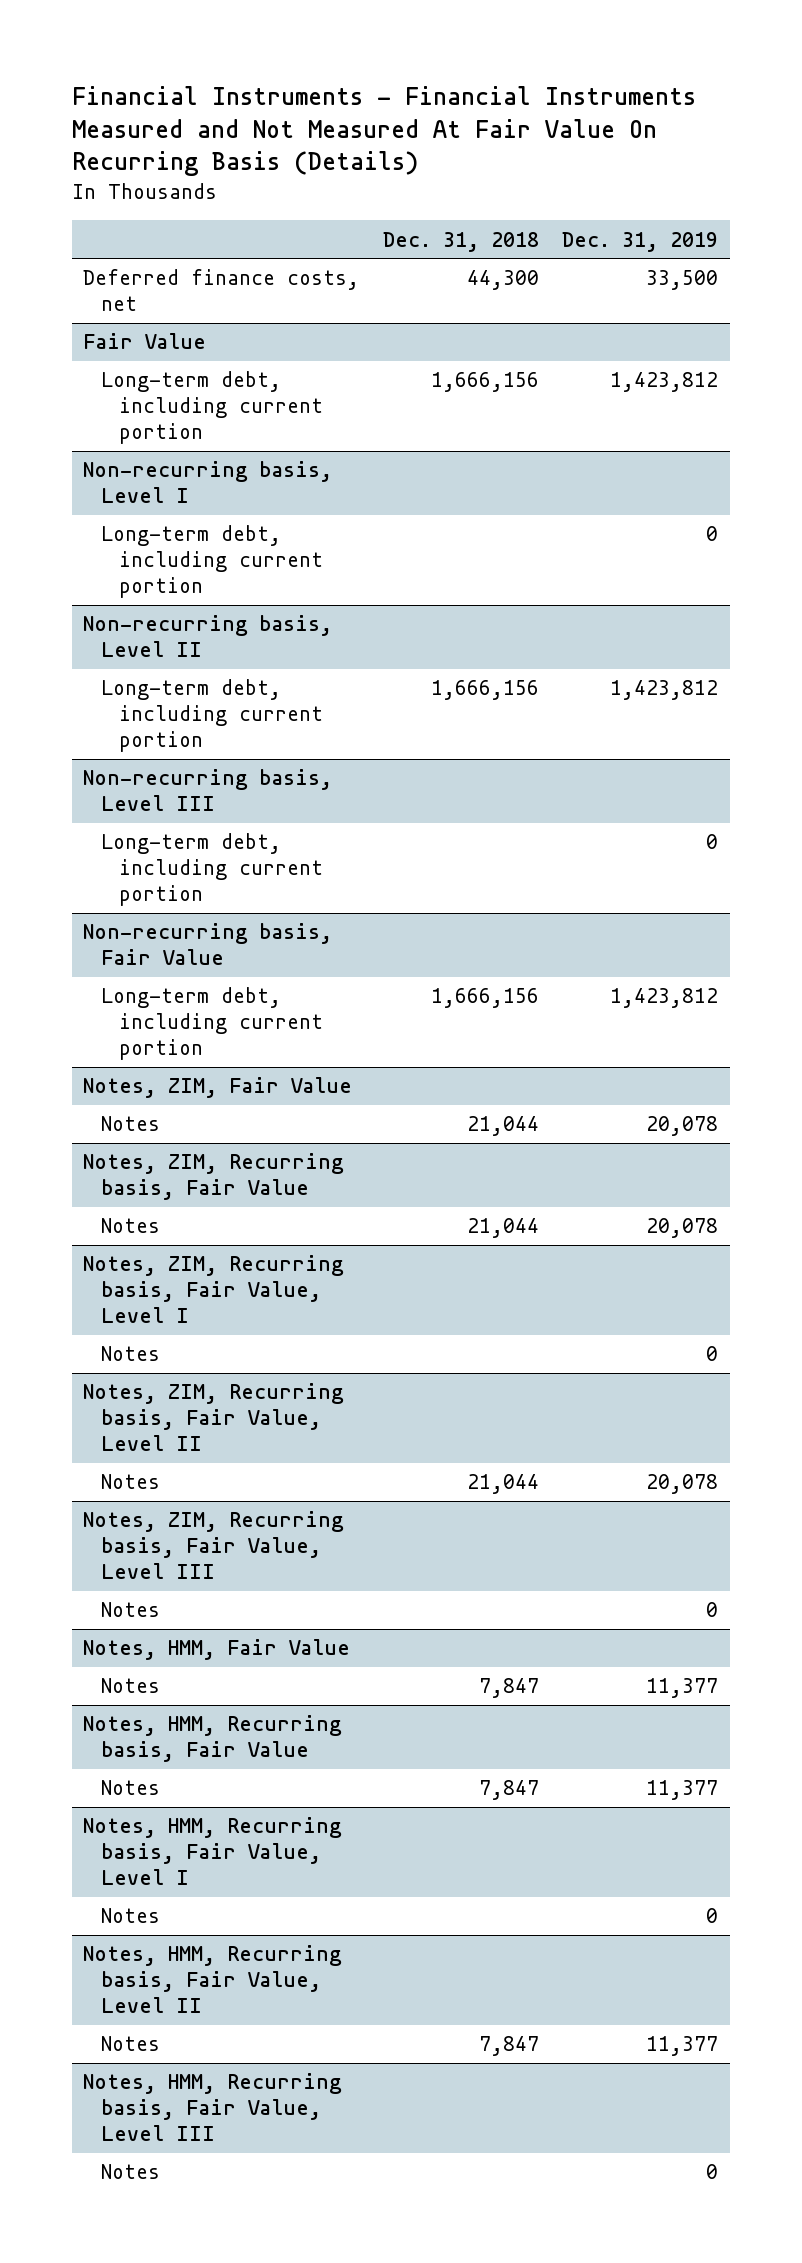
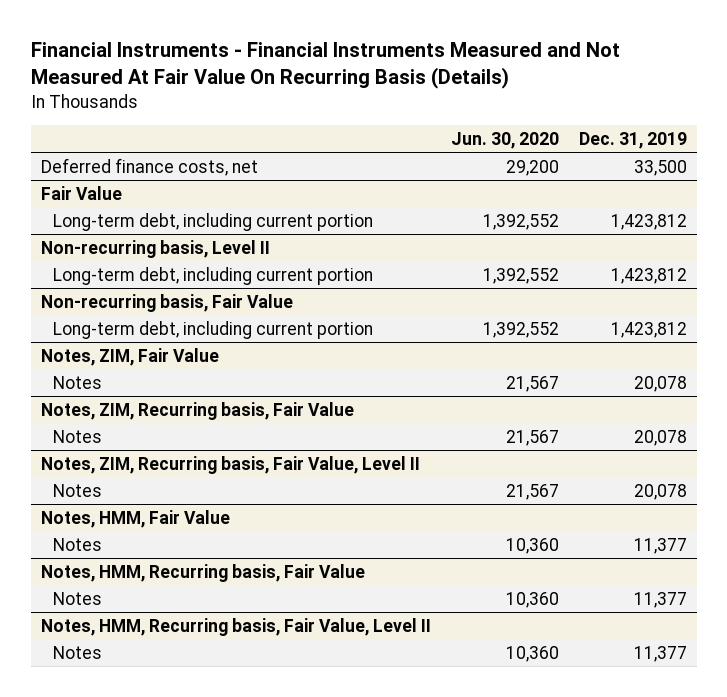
[382,231,539,252] Dec. 31, 2018 -> none
none -> [450,131,559,149] Jun. 30, 2020
[83,461,333,504] Non-recurring basis, Level I -> none
[100,525,323,598] Long-term debt, including current portion -> none
[83,769,333,812] Non-recurring basis, Level III -> none
[100,833,323,906] Long-term debt, including current portion -> none
[83,1255,345,1323] Notes, ZIM, Recurring basis, Fair Value, Level I -> none
[100,1346,160,1362] Notes -> none
[83,1511,345,1579] Notes, ZIM, Recurring basis, Fair Value, Level III -> none
[100,1602,160,1618] Notes -> none
[83,1817,343,1885] Notes, HMM, Recurring basis, Fair Value, Level I -> none
[100,1908,160,1924] Notes -> none
[83,2073,343,2141] Notes, HMM, Recurring basis, Fair Value, Level III -> none
[100,2164,160,2180] Notes -> none

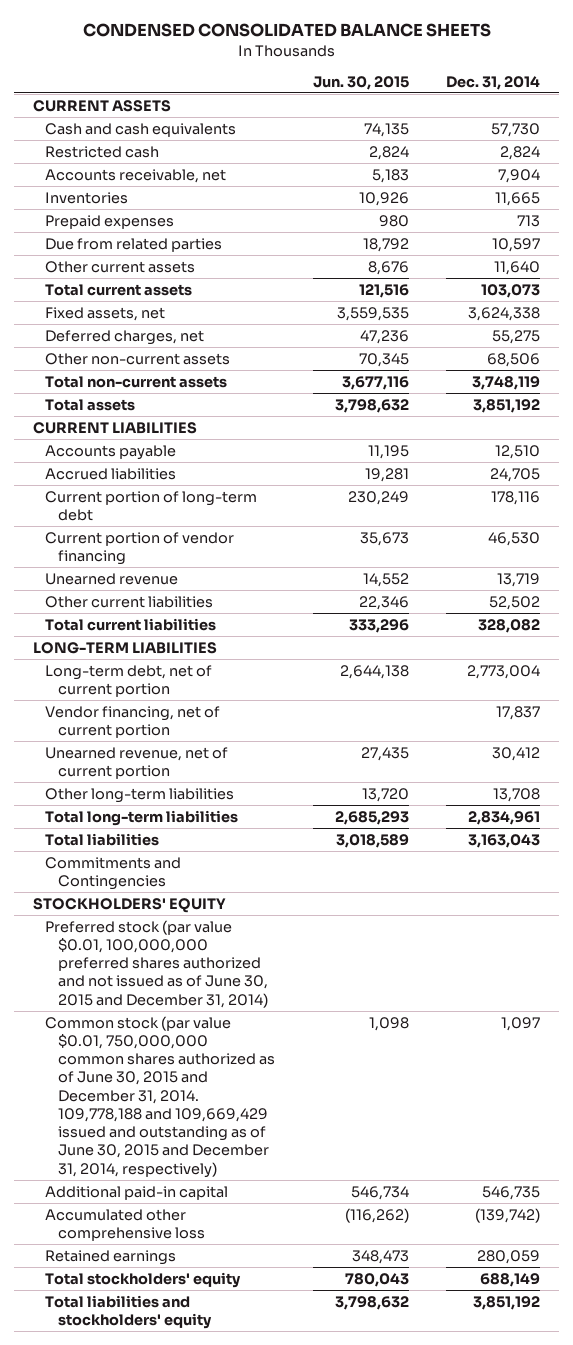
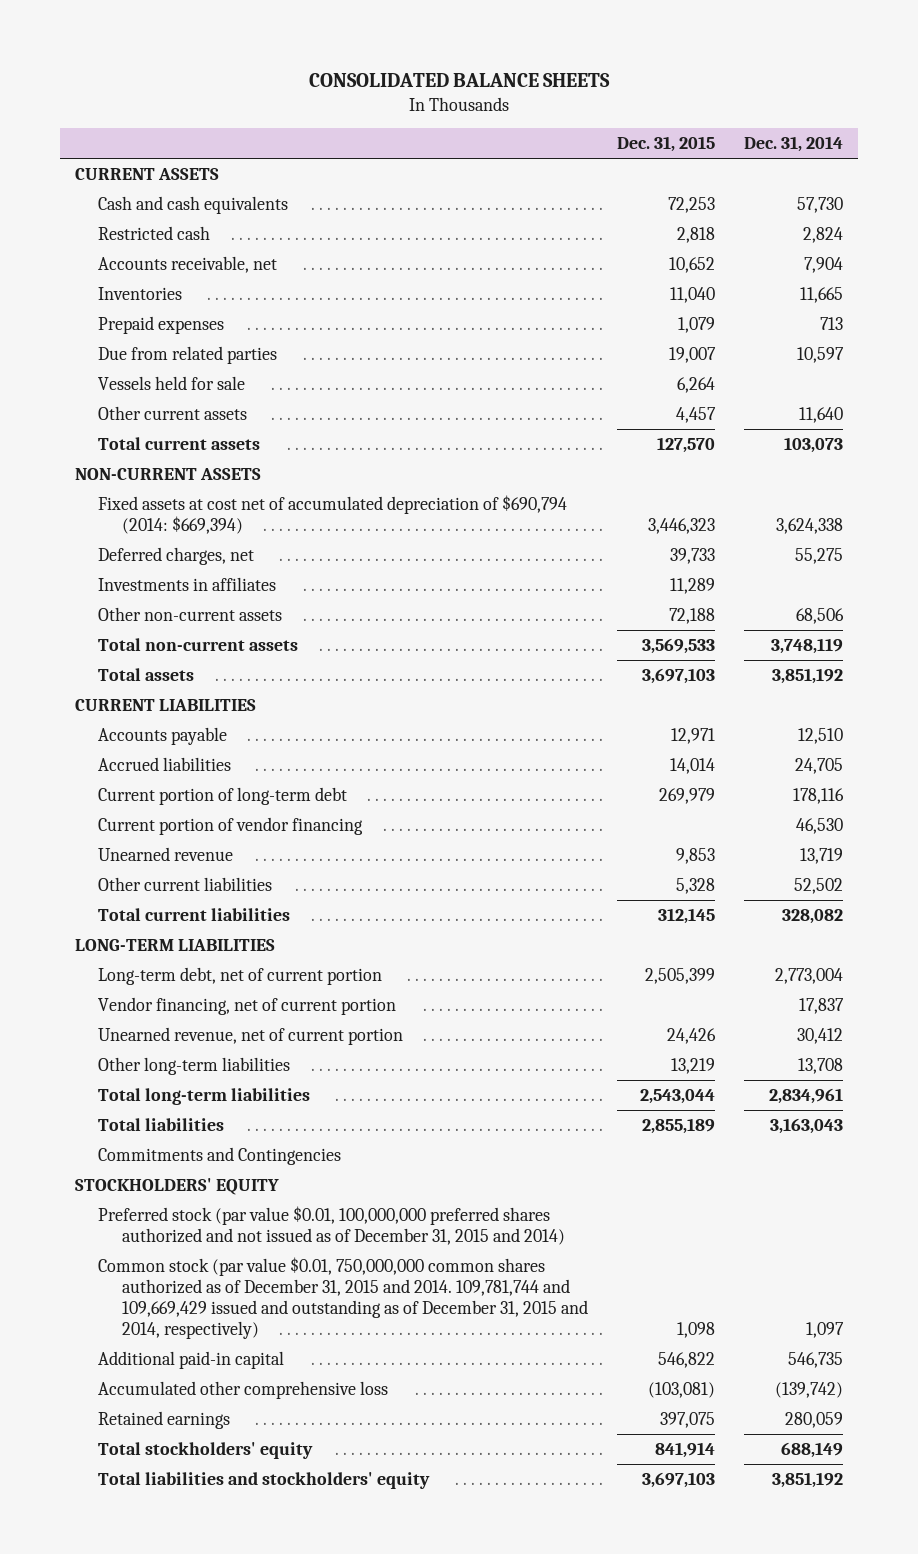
[82,23,491,38] CONDENSED CONSOLIDATED BALANCE SHEETS -> [309,73,611,88] CONSOLIDATED BALANCE SHEETS
[312,75,409,90] Jun. 30, 2015 -> none
none -> [617,136,716,153] Dec. 31, 2015
none -> [98,375,246,390] Vessels held for sale
none -> [74,467,261,480] NON-CURRENT ASSETS
[45,306,166,321] Fixed assets, net -> [98,494,568,534] Fixed assets at cost net of accumulated depreciation of $690,794 (2014: $669,394)
none -> [98,576,277,591] Investments in affiliates
[45,919,268,1008] Preferred stock (par value $0.01, 100,000,000 preferred shares authorized and not issued as of June 30, 2015 and December 31, 2014) -> [98,1205,566,1245] Preferred stock (par value $0.01, 100,000,000 preferred shares authorized and not issued as of December 31, 2015 and 2014)
[45,1015,275,1178] Common stock (par value $0.01, 750,000,000 common shares authorized as of June 30, 2015 and December 31, 2014. 109,778,188 and 109,669,429 issued and outstanding as of June 30, 2015 and December 31, 2014, respectively) -> [98,1256,589,1339] Common stock (par value $0.01, 750,000,000 common shares authorized as of December 31, 2015 and 2014. 109,781,744 and 109,669,429 issued and outstanding as of December 31, 2015 and 2014, respectively)

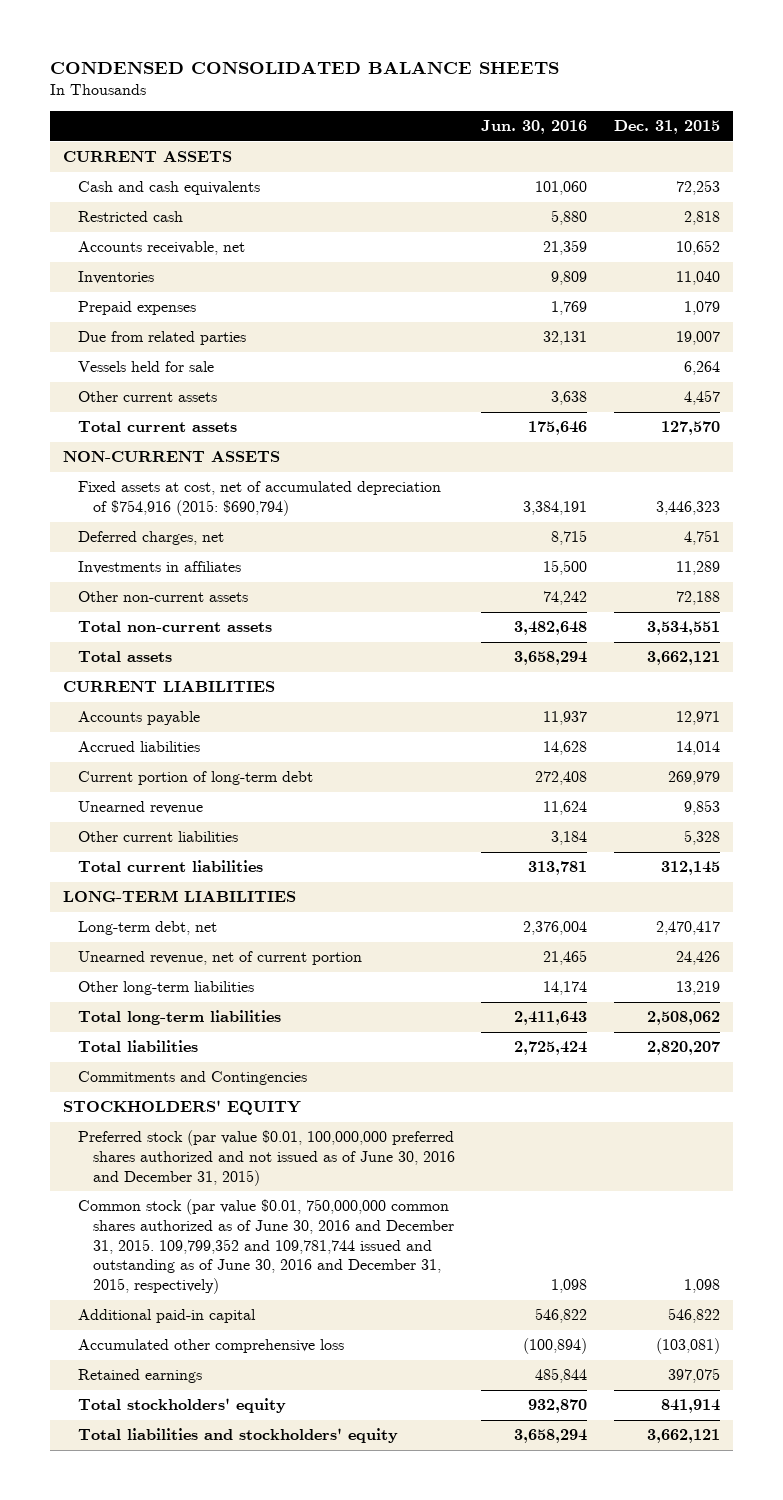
[309,73,611,88] CONSOLIDATED BALANCE SHEETS -> [50,61,560,75] CONDENSED CONSOLIDATED BALANCE SHEETS
[744,136,844,153] Dec. 31, 2014 -> none
none -> [481,119,588,134] Jun. 30, 2016
[98,494,568,534] Fixed assets at cost net of accumulated depreciation of $690,794 (2014: $669,394) -> [78,481,442,516] Fixed assets at cost, net of accumulated depreciation of $754,916 (2015: $690,794)
[670,547,716,564] 39,733 -> [683,530,720,546] 4,751
[642,637,716,654] 3,569,533 -> [646,621,720,636] 3,534,551
[642,667,716,684] 3,697,103 -> [646,651,720,666] 3,662,121
[98,816,364,835] Current portion of vendor financing -> none
[98,996,397,1015] Vendor financing, net of current portion -> none
[98,966,383,985] Long-term debt, net of current portion -> [78,921,218,936] Long-term debt, net
[645,967,716,984] 2,505,399 -> [655,921,720,936] 2,470,417
[640,1088,716,1104] 2,543,044 -> [646,1011,720,1026] 2,508,062
[642,1117,716,1134] 2,855,189 -> [646,1041,720,1056] 2,820,207
[98,1205,566,1245] Preferred stock (par value $0.01, 100,000,000 preferred shares authorized and not issued as of December 31, 2015 and 2014) -> [78,1130,456,1186] Preferred stock (par value $0.01, 100,000,000 preferred shares authorized and not issued as of June 30, 2016 and December 31, 2015)
[98,1256,589,1339] Common stock (par value $0.01, 750,000,000 common shares authorized as of December 31, 2015 and 2014. 109,781,744 and 109,669,429 issued and outstanding as of December 31, 2015 and 2014, respectively) -> [78,1199,455,1295] Common stock (par value $0.01, 750,000,000 common shares authorized as of June 30, 2016 and December 31, 2015. 109,799,352 and 109,781,744 issued and outstanding as of June 30, 2016 and December 31, 2015, respectively)
[642,1471,716,1488] 3,697,103 -> [646,1429,720,1444] 3,662,121

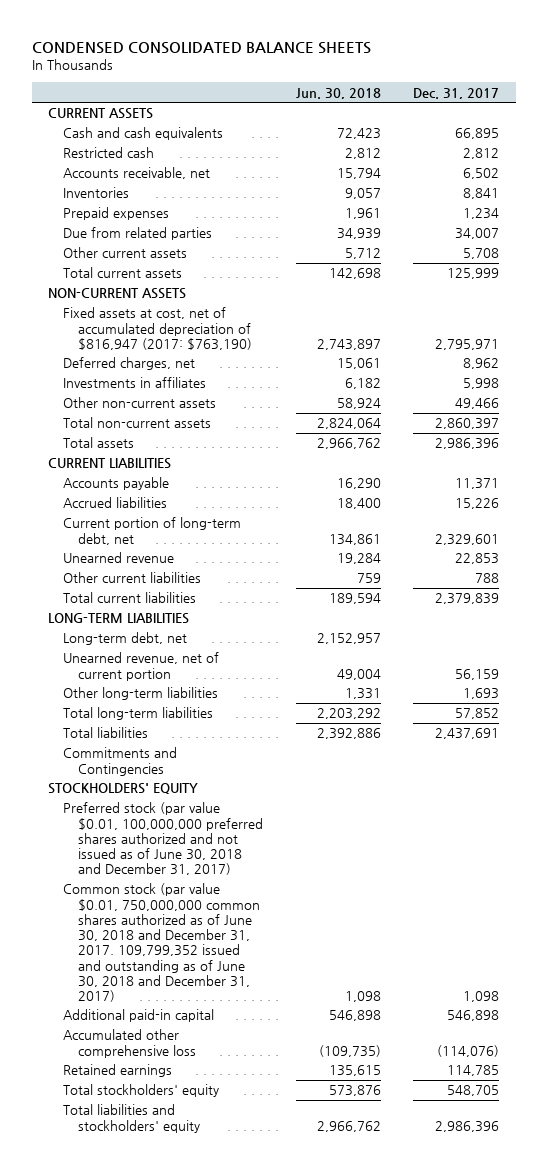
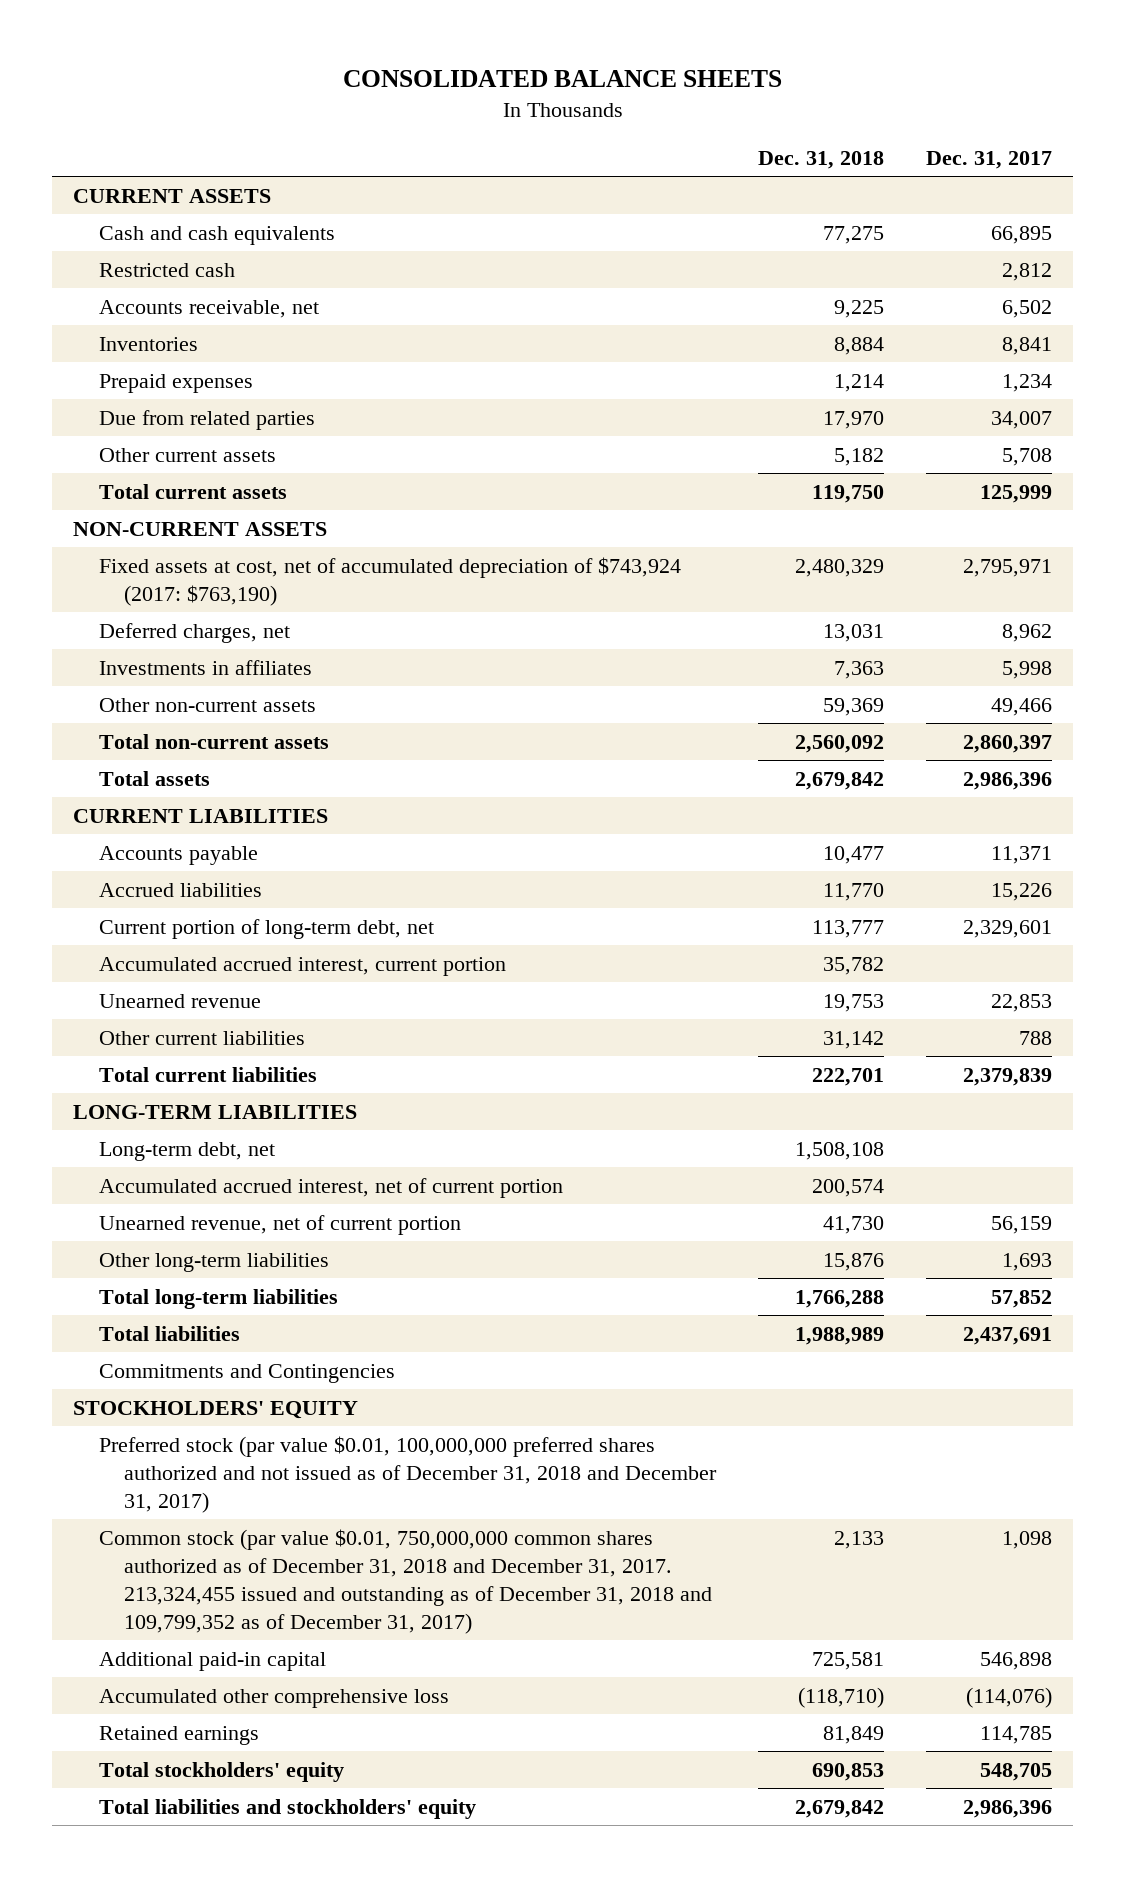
[32,42,372,55] CONDENSED CONSOLIDATED BALANCE SHEETS -> [342,69,782,87] CONSOLIDATED BALANCE SHEETS
[295,87,381,99] Jun. 30, 2018 -> none
none -> [758,150,885,169] Dec. 31, 2018
[63,307,253,350] Fixed assets at cost, net of accumulated depreciation of $816,947 (2017: $763,190) -> [98,556,681,606] Fixed assets at cost, net of accumulated depreciation of $743,924 (2017: $763,190)
none -> [98,956,506,976] Accumulated accrued interest, current portion
none -> [98,1177,563,1198] Accumulated accrued interest, net of current portion
[63,802,264,876] Preferred stock (par value $0.01, 100,000,000 preferred shares authorized and not issued as of June 30, 2018 and December 31, 2017) -> [98,1435,717,1513] Preferred stock (par value $0.01, 100,000,000 preferred shares authorized and not issued as of December 31, 2018 and December 31, 2017)
[63,883,261,1003] Common stock (par value $0.01, 750,000,000 common shares authorized as of June 30, 2018 and December 31, 2017. 109,799,352 issued and outstanding as of June 30, 2018 and December 31, 2017) -> [98,1528,712,1635] Common stock (par value $0.01, 750,000,000 common shares authorized as of December 31, 2018 and December 31, 2017. 213,324,455 issued and outstanding as of December 31, 2018 and 109,799,352 as of December 31, 2017)

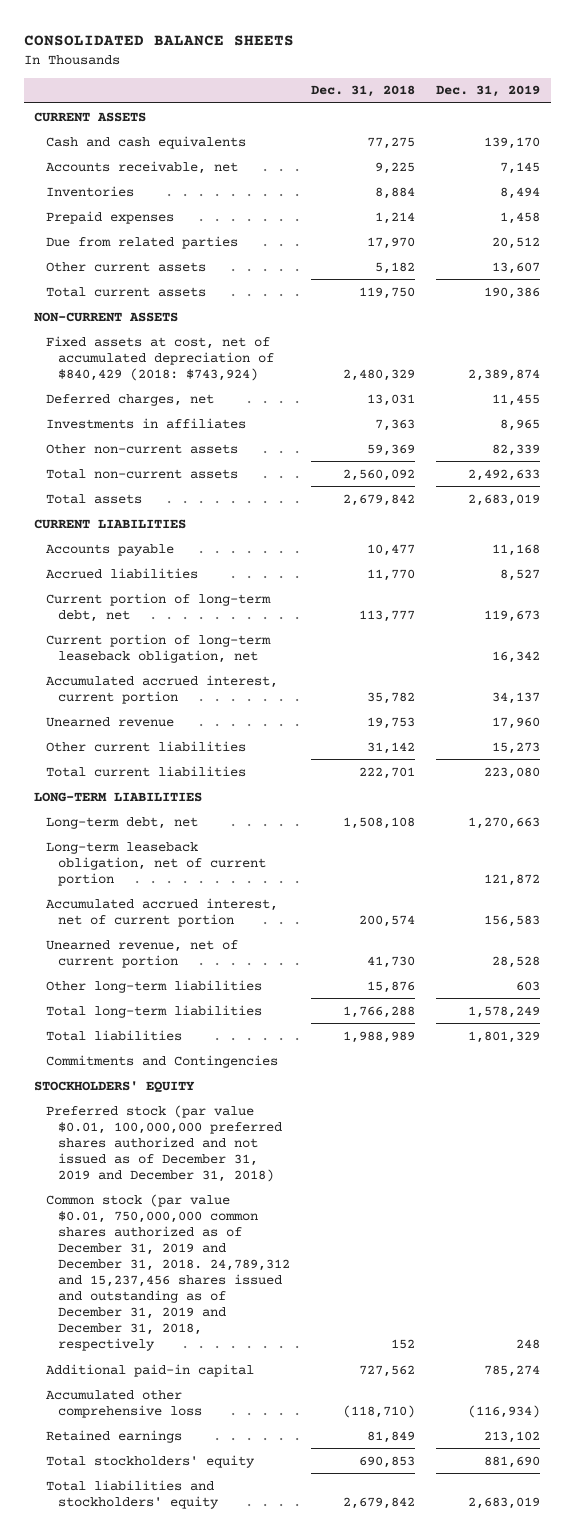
[926,150,1053,169] Dec. 31, 2017 -> none
none -> [436,85,541,98] Dec. 31, 2019
[98,262,235,277] Restricted cash -> none
[98,556,681,606] Fixed assets at cost, net of accumulated depreciation of $743,924 (2017: $763,190) -> [46,335,275,381] Fixed assets at cost, net of accumulated depreciation of $840,429 (2018: $743,924)
none -> [46,633,272,663] Current portion of long-term leaseback obligation, net
none -> [46,841,267,886] Long-term leaseback obligation, net of current portion
[98,1435,717,1513] Preferred stock (par value $0.01, 100,000,000 preferred shares authorized and not issued as of December 31, 2018 and December 31, 2017) -> [46,1104,283,1182] Preferred stock (par value $0.01, 100,000,000 preferred shares authorized and not issued as of December 31, 2019 and December 31, 2018)
[98,1528,712,1635] Common stock (par value $0.01, 750,000,000 common shares authorized as of December 31, 2018 and December 31, 2017. 213,324,455 issued and outstanding as of December 31, 2018 and 109,799,352 as of December 31, 2017) -> [46,1193,291,1352] Common stock (par value $0.01, 750,000,000 common shares authorized as of December 31, 2019 and December 31, 2018. 24,789,312 and 15,237,456 shares issued and outstanding as of December 31, 2019 and December 31, 2018, respectively
[834,1530,885,1549] 2,133 -> [391,1339,416,1350] 152
[812,1651,885,1670] 725,581 -> [359,1364,416,1377] 727,562

